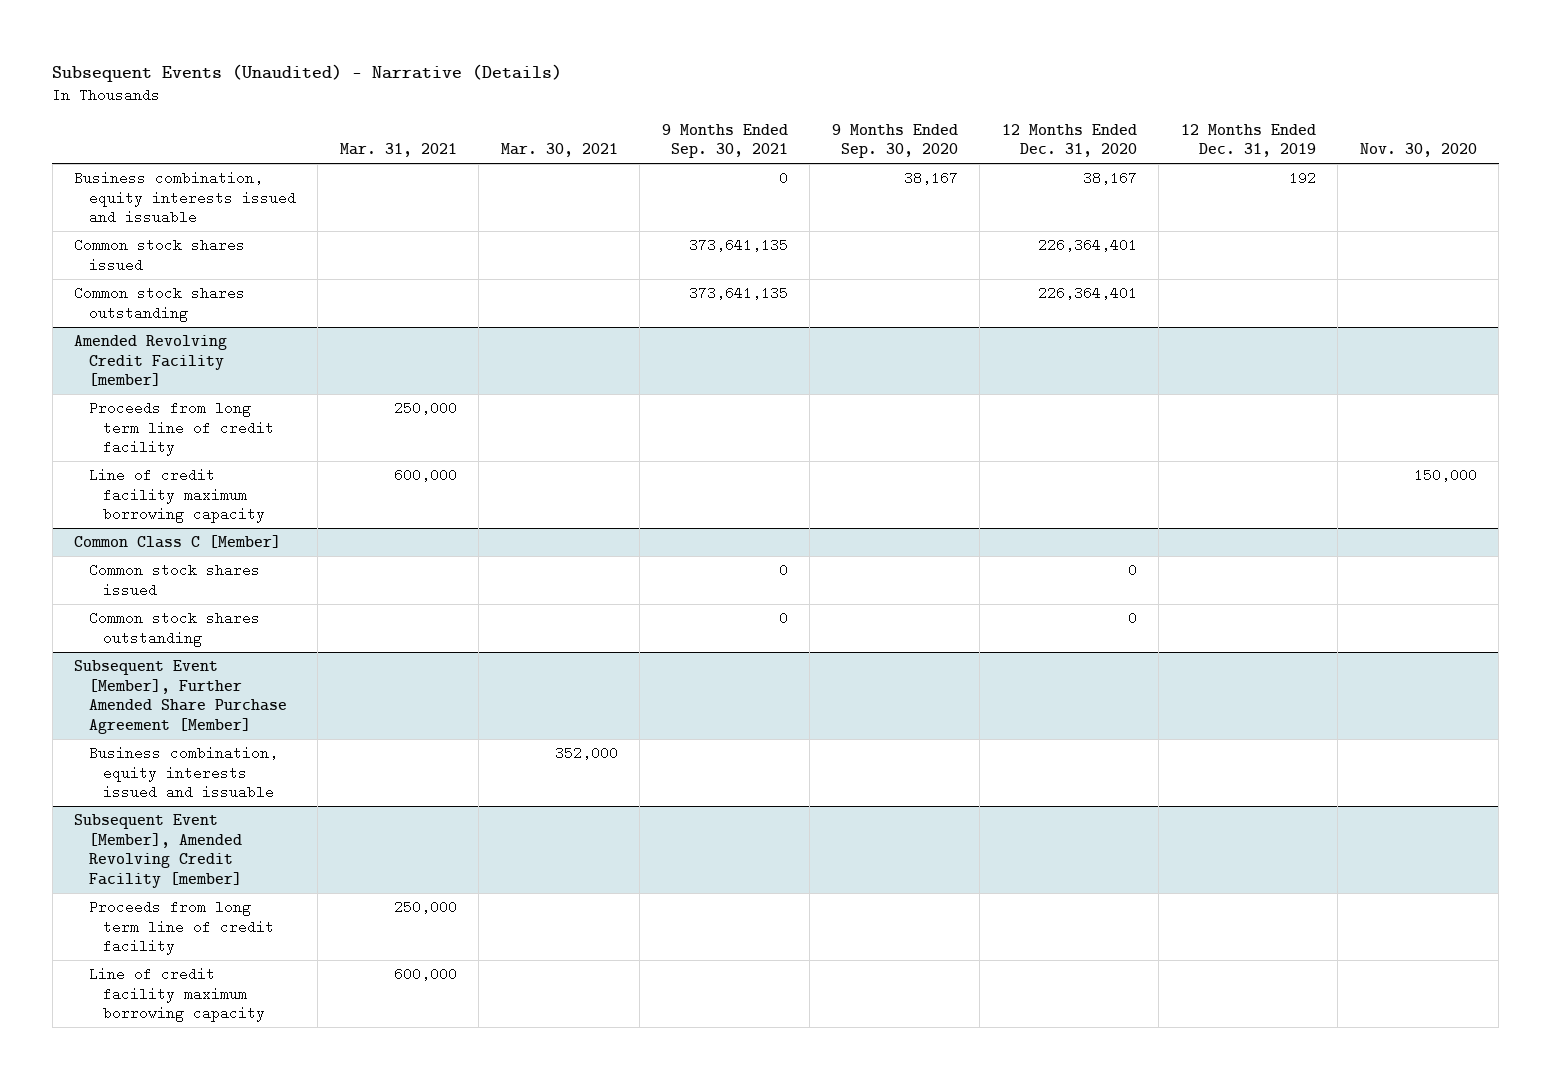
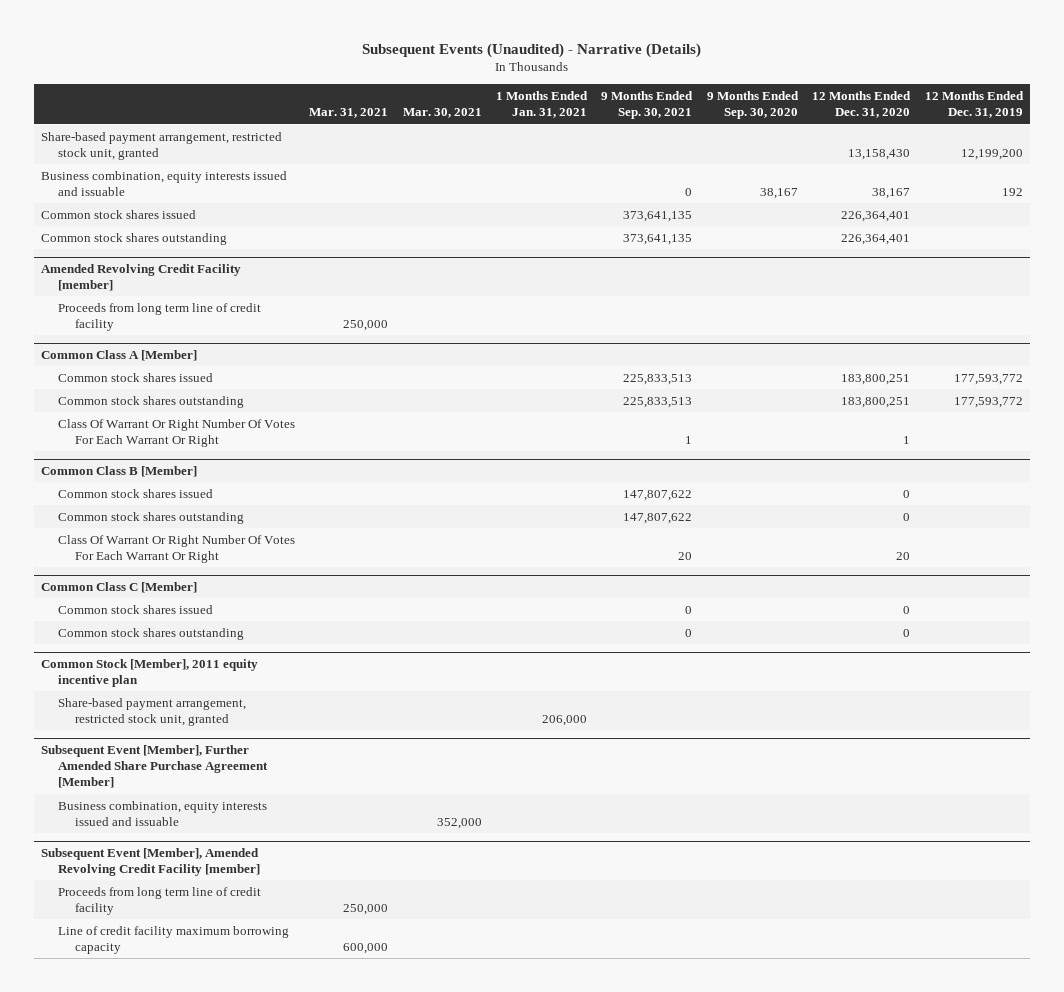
[1359,143,1477,158] Nov. 30, 2020 -> none
none -> [496,91,589,119] 1 Months Ended Jan. 31, 2021
none -> [41,131,283,160] Share-based payment arrangement, restricted stock unit, granted
[88,467,265,524] Line of credit facility maximum borrowing capacity -> none
none -> [41,349,198,361] Common Class A [Member]
none -> [58,372,214,382] Common stock shares issued
none -> [58,395,245,408] Common stock shares outstanding
none -> [58,418,296,447] Class Of Warrant Or Right Number Of Votes For Each Warrant Or Right
none -> [41,465,198,477] Common Class B [Member]
none -> [58,488,214,498] Common stock shares issued
none -> [58,511,245,524] Common stock shares outstanding
none -> [58,534,296,563] Class Of Warrant Or Right Number Of Votes For Each Warrant Or Right
none -> [41,658,259,688] Common Stock [Member], 2011 equity incentive plan
none -> [58,697,247,726] Share-based payment arrangement, restricted stock unit, granted

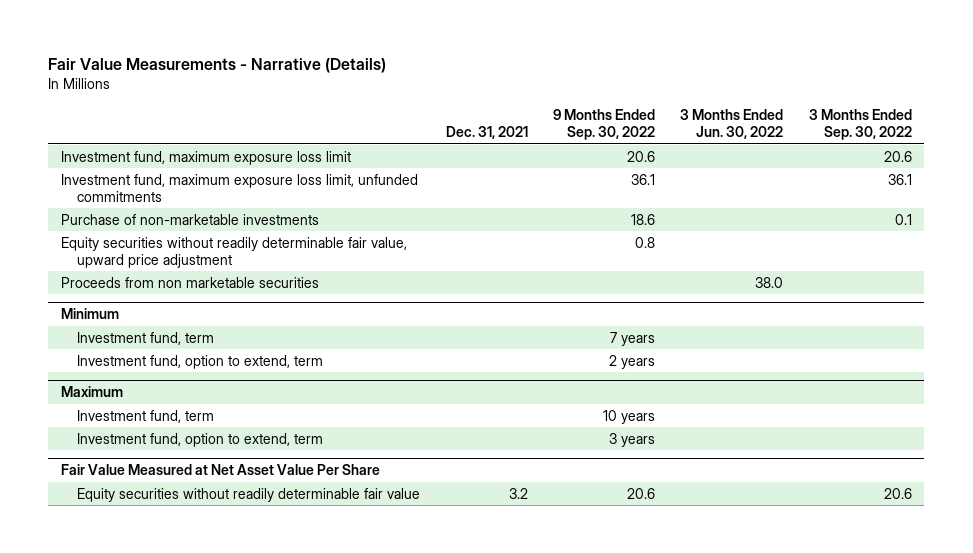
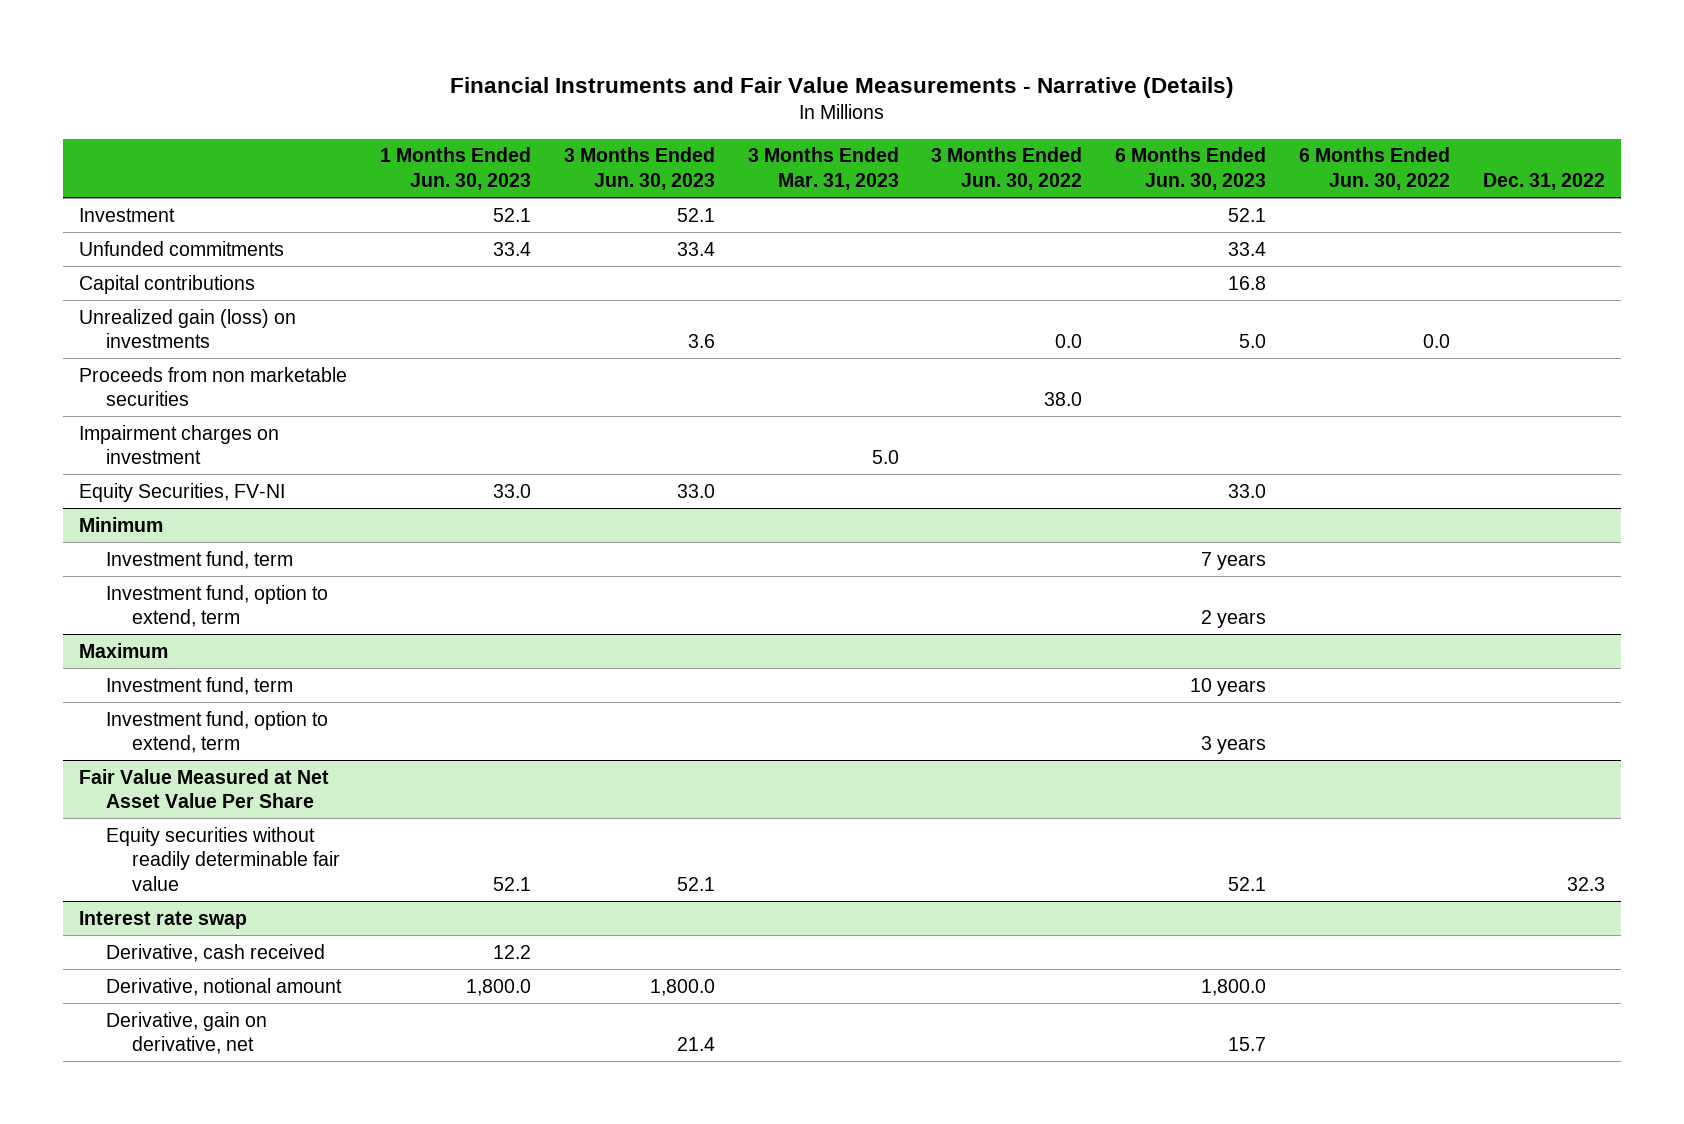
[48,58,387,74] Fair Value Measurements - Narrative (Details) -> [449,77,1234,99] Financial Instruments and Fair Value Measurements - Narrative (Details)
[445,126,528,140] Dec. 31, 2021 -> none
[552,109,655,141] 9 Months Ended Sep. 30, 2022 -> none
[808,109,912,141] 3 Months Ended Sep. 30, 2022 -> none
none -> [380,147,532,190] 1 Months Ended Jun. 30, 2023
none -> [563,147,715,190] 3 Months Ended Jun. 30, 2023
none -> [747,147,899,190] 3 Months Ended Mar. 31, 2023
none -> [1115,147,1267,190] 6 Months Ended Jun. 30, 2023
none -> [1298,147,1450,190] 6 Months Ended Jun. 30, 2022
none -> [1482,172,1605,190] Dec. 31, 2022
[61,236,408,268] Equity securities without readily determinable fair value, upward price adjustment -> none
[61,150,352,165] Investment fund, maximum exposure loss limit -> [79,207,176,222] Investment
[61,173,419,202] Investment fund, maximum exposure loss limit, unfunded commitments -> [79,240,285,256] Unfunded commitments
[61,213,320,225] Purchase of non-marketable investments -> [79,274,256,294] Capital contributions
none -> [79,308,297,349] Unrealized gain (loss) on investments
none -> [79,424,280,465] Impairment charges on investment
none -> [79,482,286,502] Equity Securities, FV-NI
none -> [79,910,248,929] Interest rate swap
none -> [105,943,325,962] Derivative, cash received
none -> [105,977,342,996] Derivative, notional amount
none -> [105,1011,267,1055] Derivative, gain on derivative, net

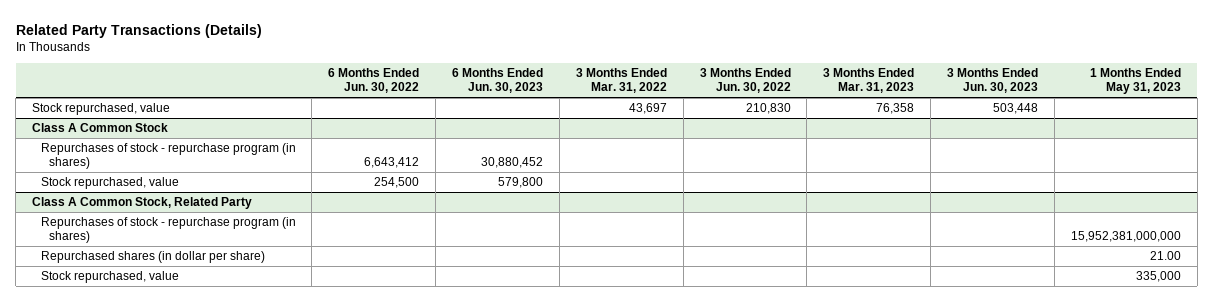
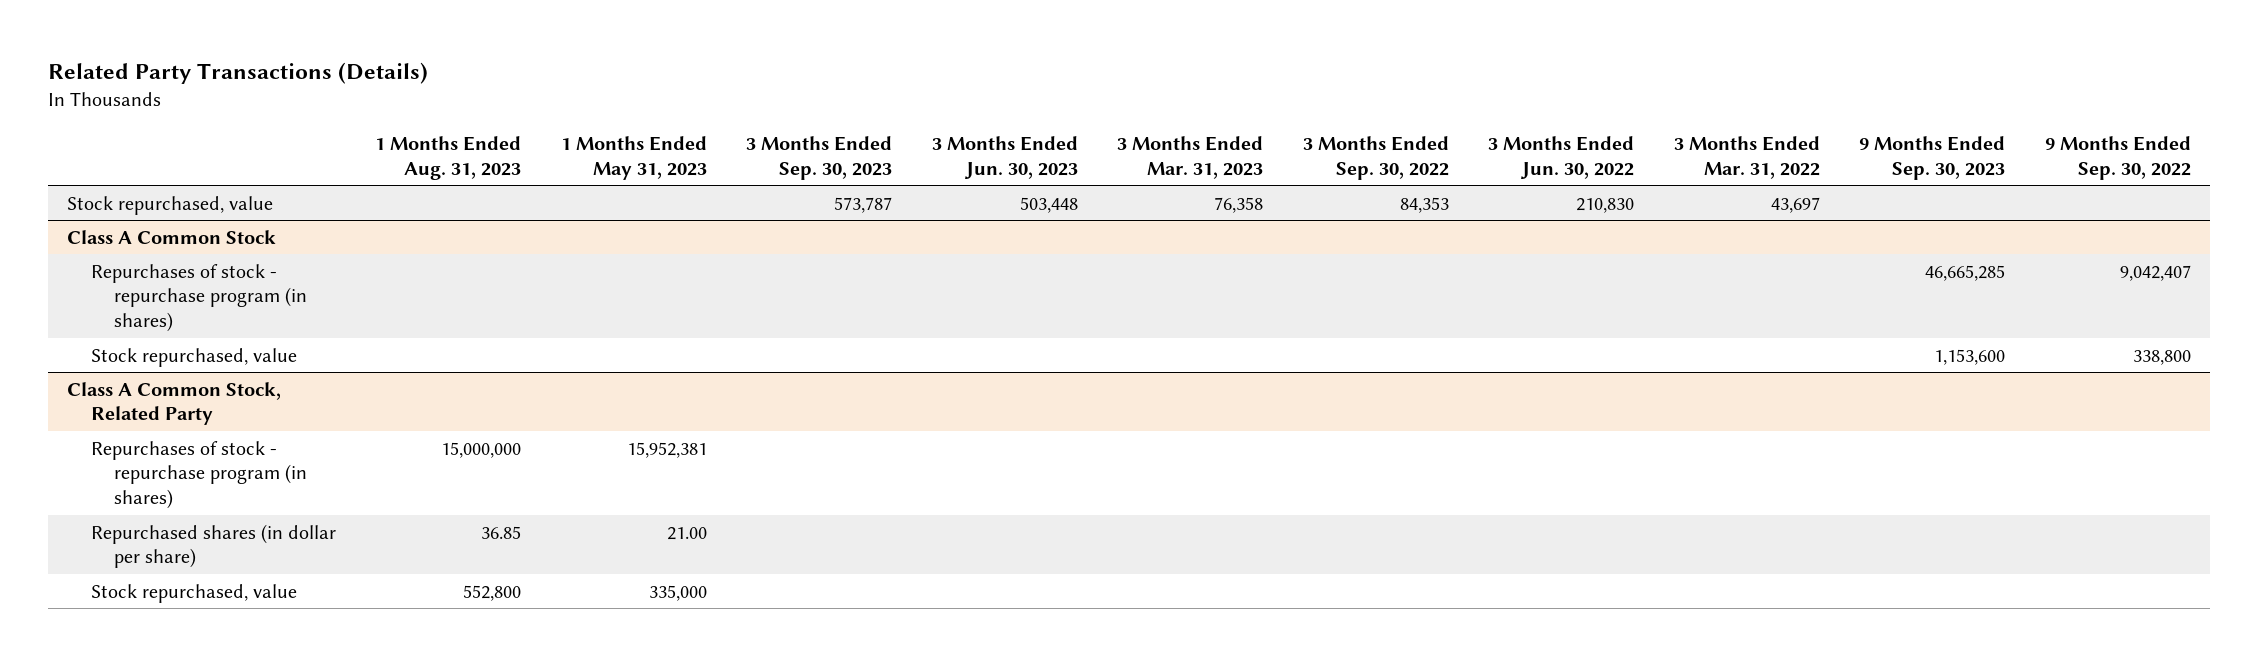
[328,68,420,94] 6 Months Ended Jun. 30, 2022 -> none
[452,68,544,94] 6 Months Ended Jun. 30, 2023 -> none
none -> [375,135,522,180] 1 Months Ended Aug. 31, 2023
none -> [746,135,893,180] 3 Months Ended Sep. 30, 2023
none -> [1302,135,1449,180] 3 Months Ended Sep. 30, 2022
none -> [1859,135,2006,180] 9 Months Ended Sep. 30, 2023
none -> [2044,135,2191,180] 9 Months Ended Sep. 30, 2022
[1070,231,1181,243] 15,952,381,000,000 -> [626,441,707,458] 15,952,381

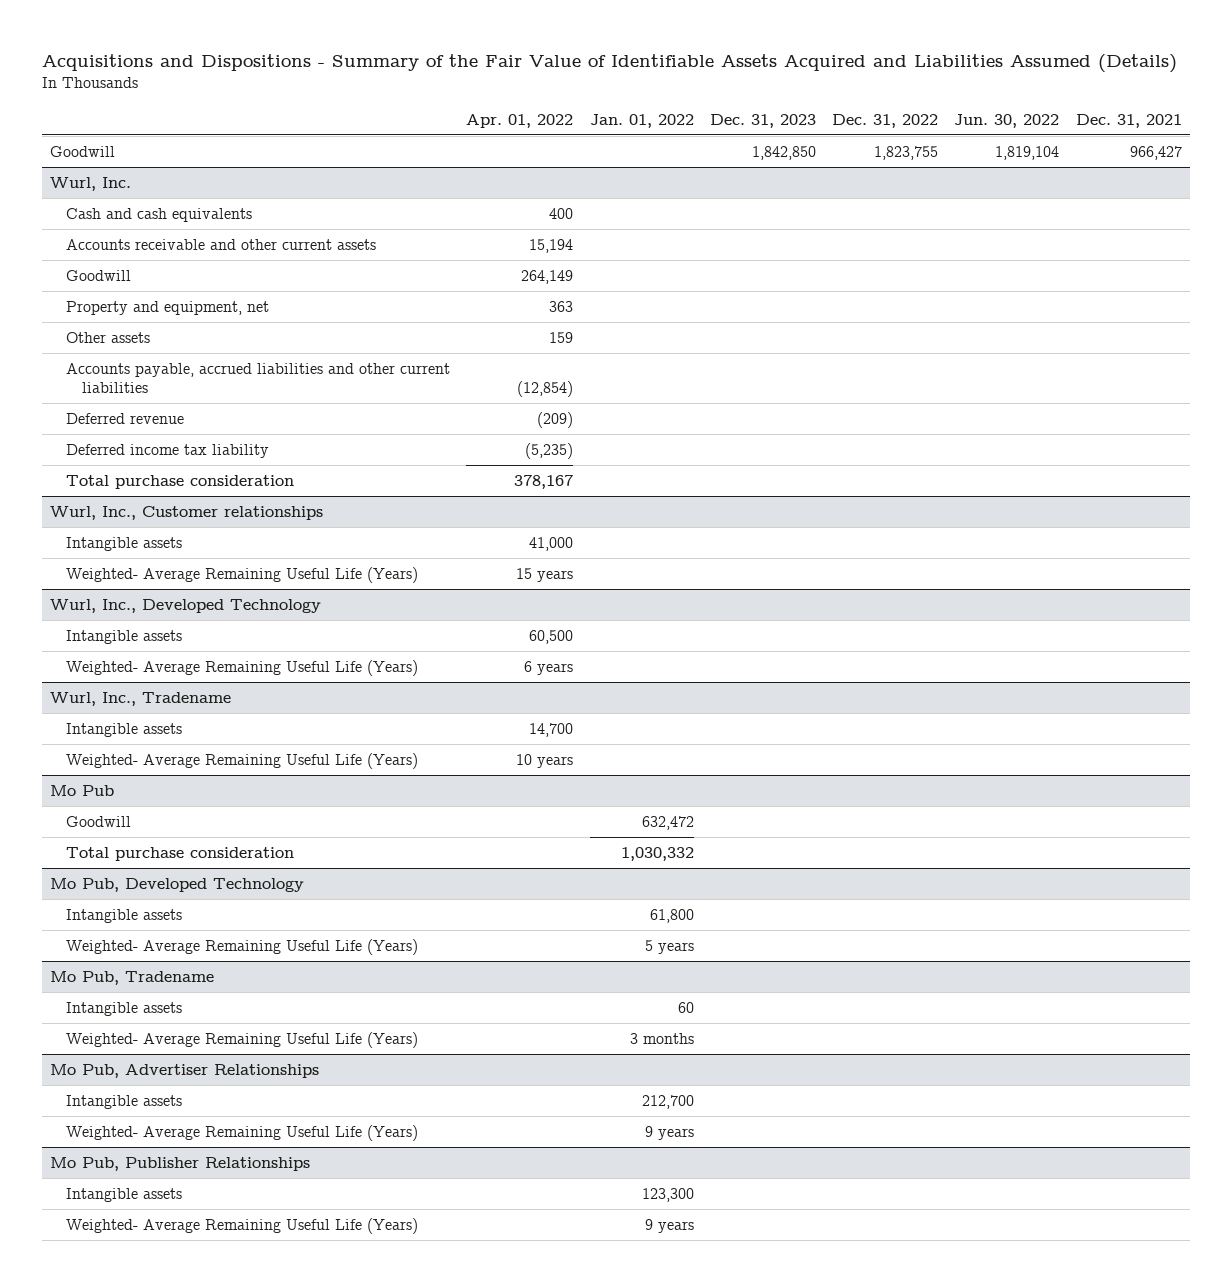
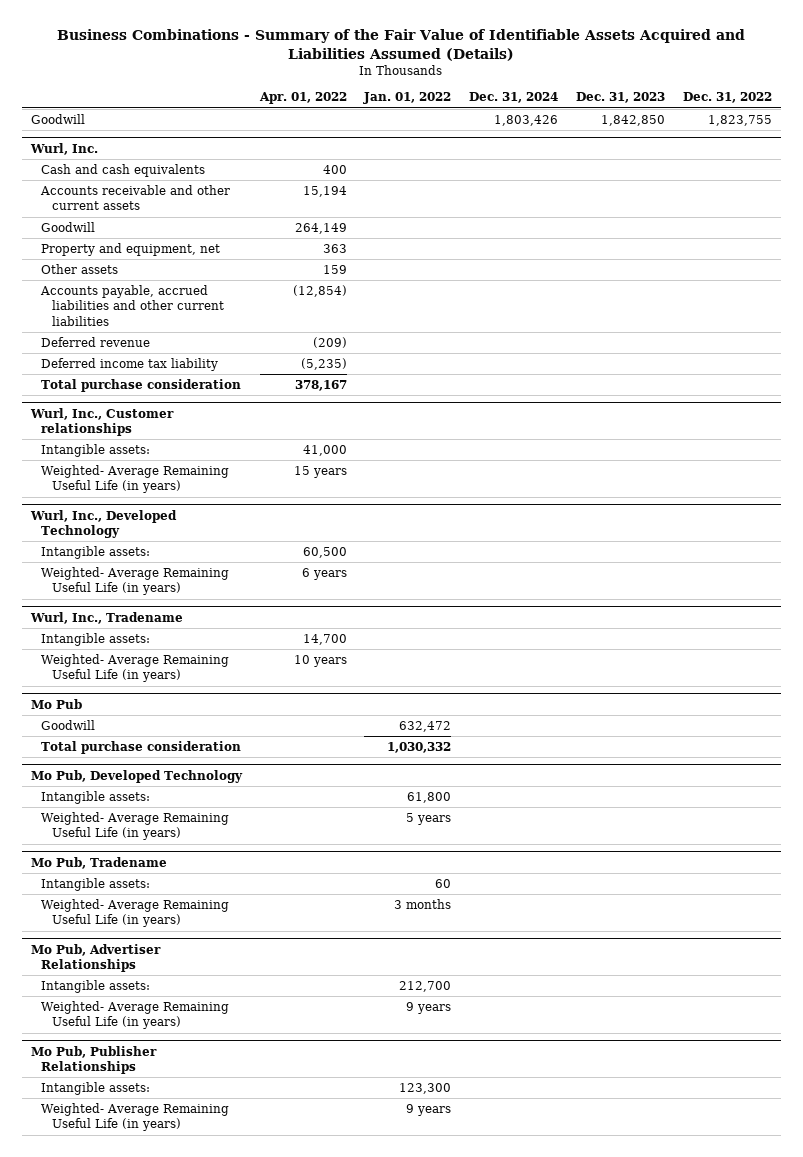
[41,53,1177,73] Acquisitions and Dispositions - Summary of the Fair Value of Identifiable Assets Acquired and Liabilities Assumed (Details) -> [57,29,746,61] Business Combinations - Summary of the Fair Value of Identifiable Assets Acquired and Liabilities Assumed (Details)
[954,113,1060,128] Jun. 30, 2022 -> none
[1075,113,1182,128] Dec. 31, 2021 -> none
none -> [469,92,559,104] Dec. 31, 2024
[66,536,183,551] Intangible assets -> [41,444,151,458] Intangible assets:
[66,566,419,583] Weighted- Average Remaining Useful Life (Years) -> [41,465,230,494] Weighted- Average Remaining Useful Life (in years)
[66,629,183,644] Intangible assets -> [41,546,151,560] Intangible assets:
[66,659,419,676] Weighted- Average Remaining Useful Life (Years) -> [41,567,230,596] Weighted- Average Remaining Useful Life (in years)
[66,722,183,737] Intangible assets -> [41,633,151,647] Intangible assets:
[66,752,419,769] Weighted- Average Remaining Useful Life (Years) -> [41,654,230,683] Weighted- Average Remaining Useful Life (in years)
[66,908,183,923] Intangible assets -> [41,791,151,805] Intangible assets:
[66,938,419,955] Weighted- Average Remaining Useful Life (Years) -> [41,812,230,841] Weighted- Average Remaining Useful Life (in years)
[66,1001,183,1016] Intangible assets -> [41,878,151,892] Intangible assets:
[66,1031,419,1048] Weighted- Average Remaining Useful Life (Years) -> [41,899,230,928] Weighted- Average Remaining Useful Life (in years)
[66,1094,183,1109] Intangible assets -> [41,980,151,994] Intangible assets:
[66,1124,419,1141] Weighted- Average Remaining Useful Life (Years) -> [41,1001,230,1030] Weighted- Average Remaining Useful Life (in years)
[66,1187,183,1202] Intangible assets -> [41,1082,151,1096] Intangible assets:
[66,1217,419,1234] Weighted- Average Remaining Useful Life (Years) -> [41,1103,230,1132] Weighted- Average Remaining Useful Life (in years)

